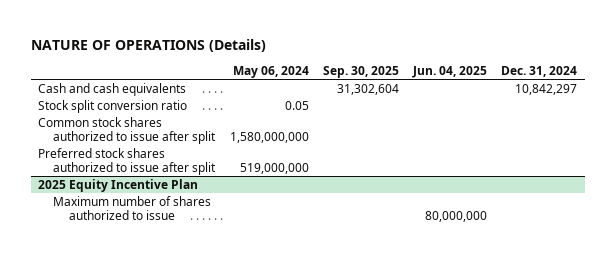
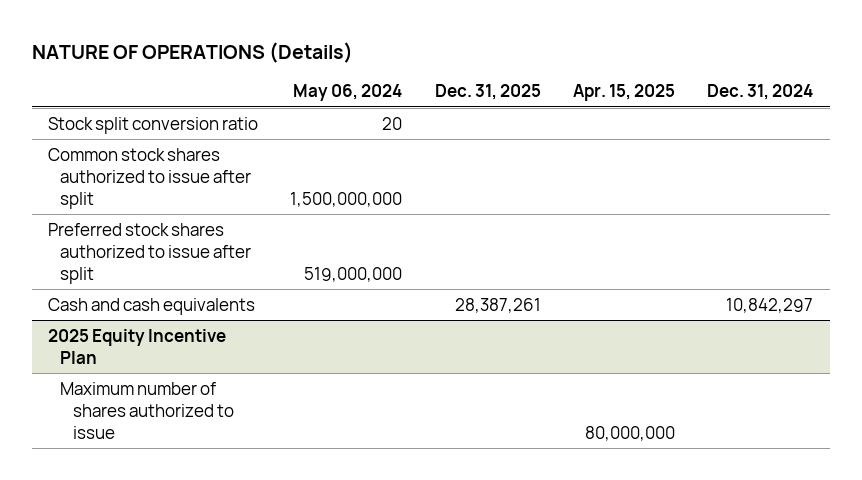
[322,65,399,78] Sep. 30, 2025 -> none
[412,65,488,78] Jun. 04, 2025 -> none
none -> [434,84,541,101] Dec. 31, 2025
none -> [573,84,676,102] Apr. 15, 2025
[284,100,309,110] 0.05 -> [382,116,403,130] 20
[229,132,309,144] 1,580,000,000 -> [290,191,403,207] 1,500,000,000
[38,82,187,96] Cash and cash equivalents -> [48,297,256,315] Cash and cash equivalents

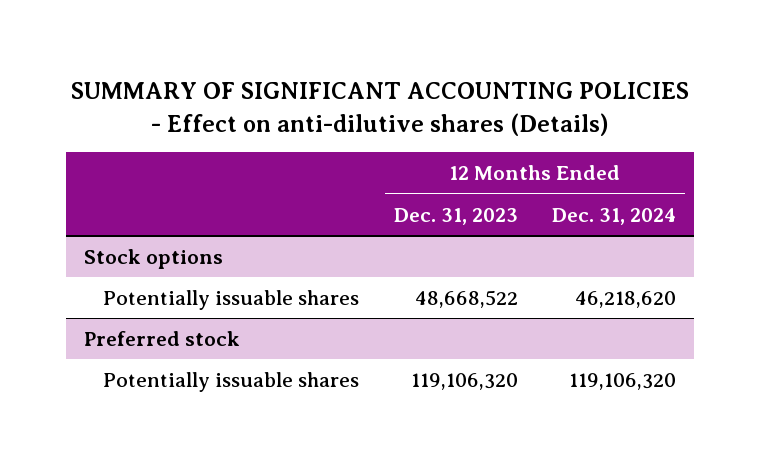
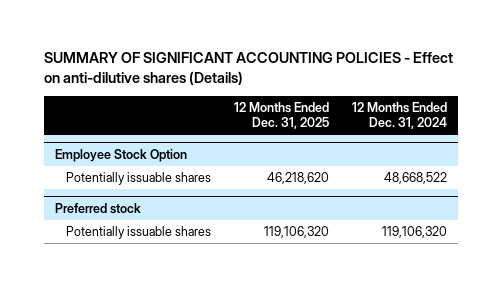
[393,207,518,225] Dec. 31, 2023 -> none
none -> [233,101,329,130] 12 Months Ended Dec. 31, 2025
[83,248,223,269] Stock options -> [54,148,187,162] Employee Stock Option
[575,290,677,308] 46,218,620 -> [383,172,447,185] 48,668,522

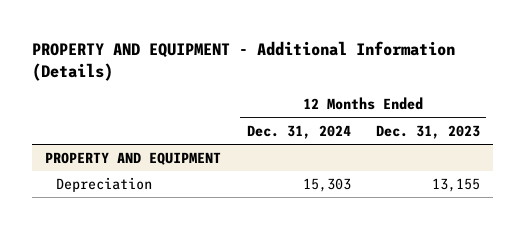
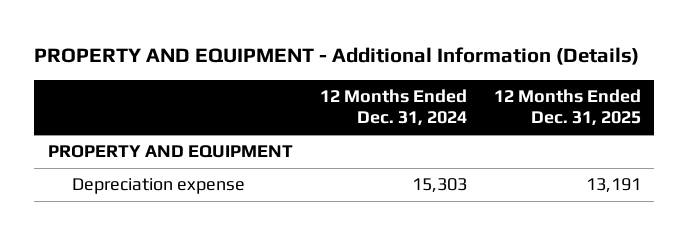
[376,124,481,139] Dec. 31, 2023 -> none
none -> [493,88,641,127] 12 Months Ended Dec. 31, 2025
[56,177,153,193] Depreciation -> [71,178,245,195] Depreciation expense

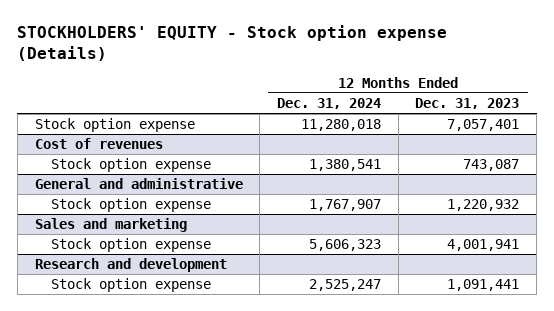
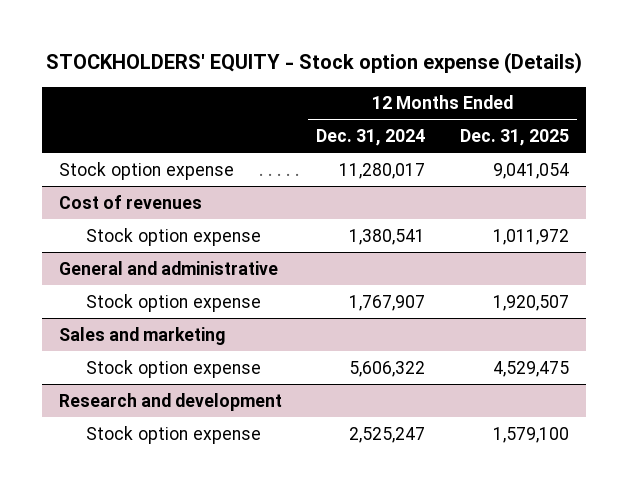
[415,97,520,109] Dec. 31, 2023 -> none
none -> [459,128,569,146] Dec. 31, 2025
[301,119,382,132] 11,280,018 -> [339,162,426,179] 11,280,017
[309,239,382,252] 5,606,323 -> [349,360,426,377] 5,606,322

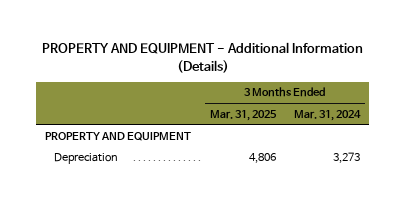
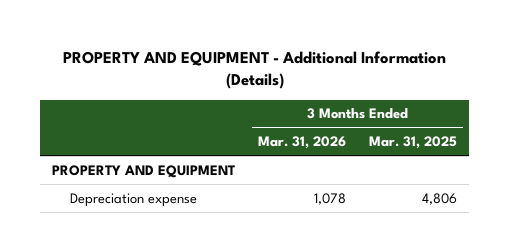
[294,109,362,121] Mar. 31, 2024 -> none
none -> [258,136,347,150] Mar. 31, 2026
[53,152,118,164] Depreciation -> [69,192,197,207] Depreciation expense

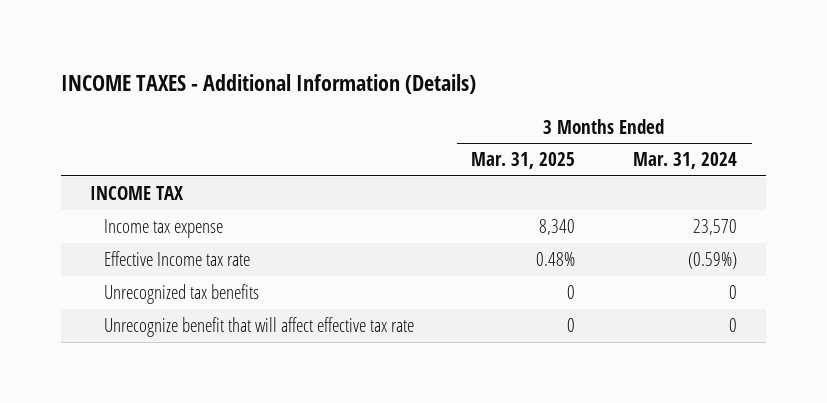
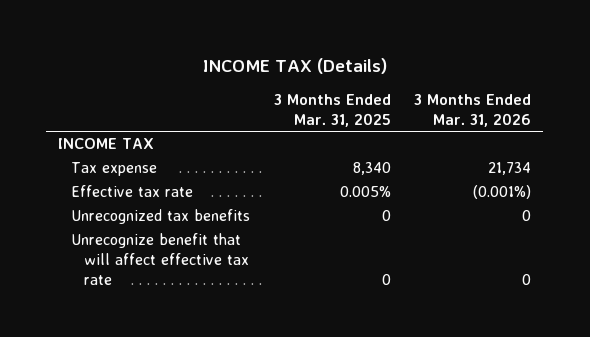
[61,74,477,95] INCOME TAXES - Additional Information (Details) -> [202,57,387,74] INCOME TAX (Details)
[633,152,738,170] Mar. 31, 2024 -> none
none -> [414,94,532,128] 3 Months Ended Mar. 31, 2026
[103,219,223,239] Income tax expense -> [71,162,158,177] Tax expense
[103,251,250,267] Effective Income tax rate -> [71,185,194,198] Effective tax rate
[536,252,576,267] 0.48% -> [339,186,391,198] 0.005%

